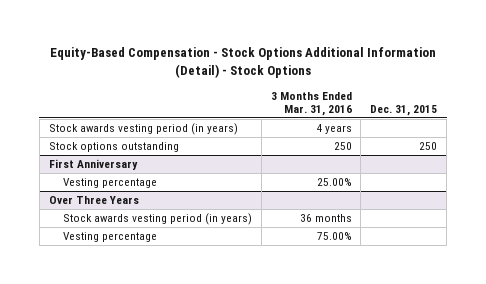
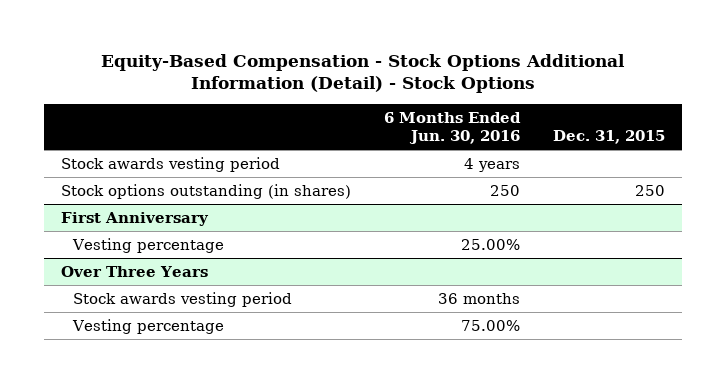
[270,91,352,116] 3 Months Ended Mar. 31, 2016 -> none
none -> [383,111,521,145] 6 Months Ended Jun. 30, 2016
[48,123,238,136] Stock awards vesting period (in years) -> [60,156,280,172] Stock awards vesting period
[48,142,179,153] Stock options outstanding -> [60,183,351,199] Stock options outstanding (in shares)
[62,213,252,226] Stock awards vesting period (in years) -> [72,291,292,307] Stock awards vesting period

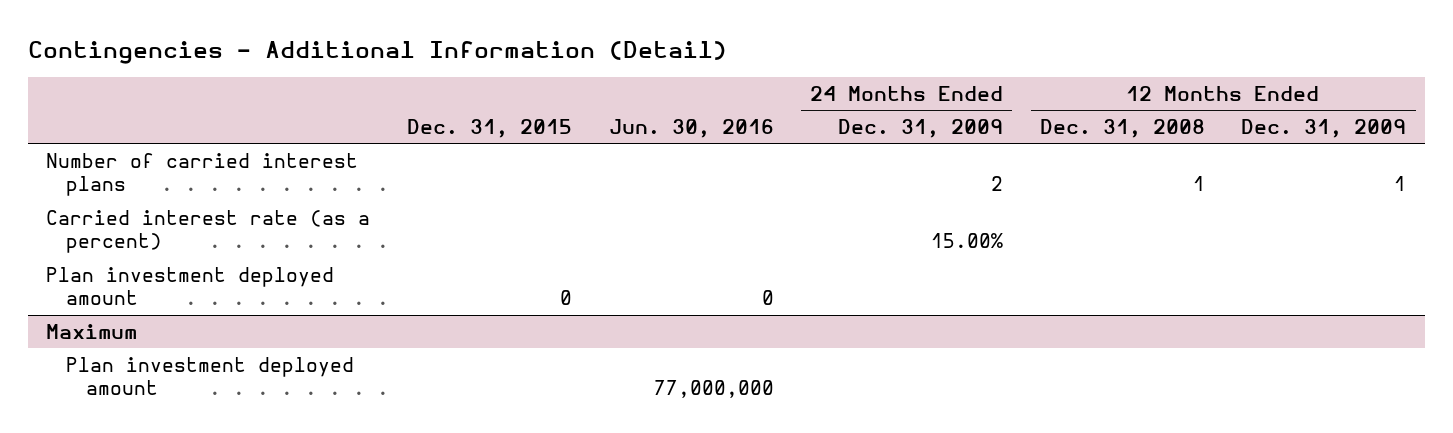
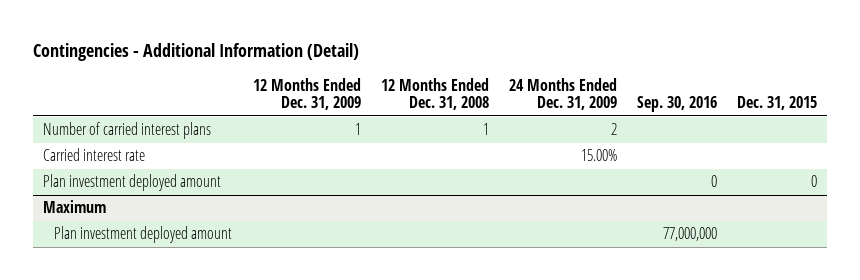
[608,118,774,138] Jun. 30, 2016 -> none
none -> [636,96,717,113] Sep. 30, 2016
[46,209,371,254] Carried interest rate (as a percent) -> [43,148,146,162] Carried interest rate

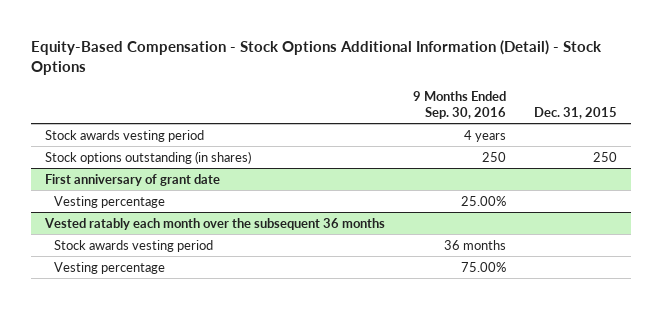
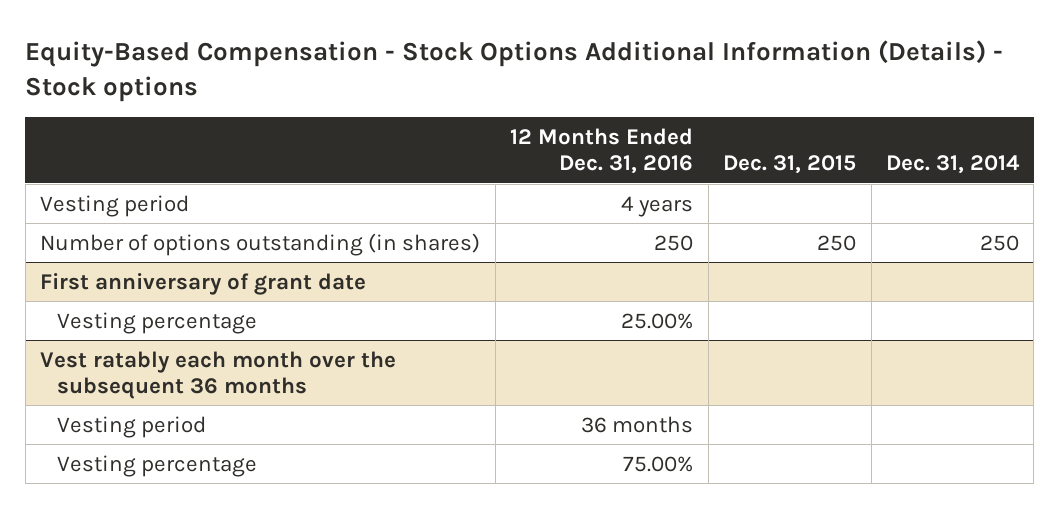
[31,39,603,75] Equity-Based Compensation - Stock Options Additional Information (Detail) - Stock Options -> [25,40,1004,103] Equity-Based Compensation - Stock Options Additional Information (Details) - Stock options
[412,90,506,120] 9 Months Ended Sep. 30, 2016 -> none
none -> [510,128,694,175] 12 Months Ended Dec. 31, 2016
none -> [885,155,1020,175] Dec. 31, 2014
[45,129,205,142] Stock awards vesting period -> [40,194,190,217] Vesting period
[45,150,252,164] Stock options outstanding (in shares) -> [40,232,481,256] Number of options outstanding (in shares)
[44,217,386,230] Vested ratably each month over the subsequent 36 months -> [40,350,397,399] Vest ratably each month over the subsequent 36 months
[54,239,214,252] Stock awards vesting period -> [57,415,207,438] Vesting period

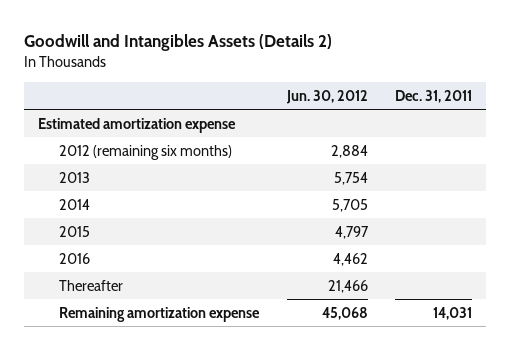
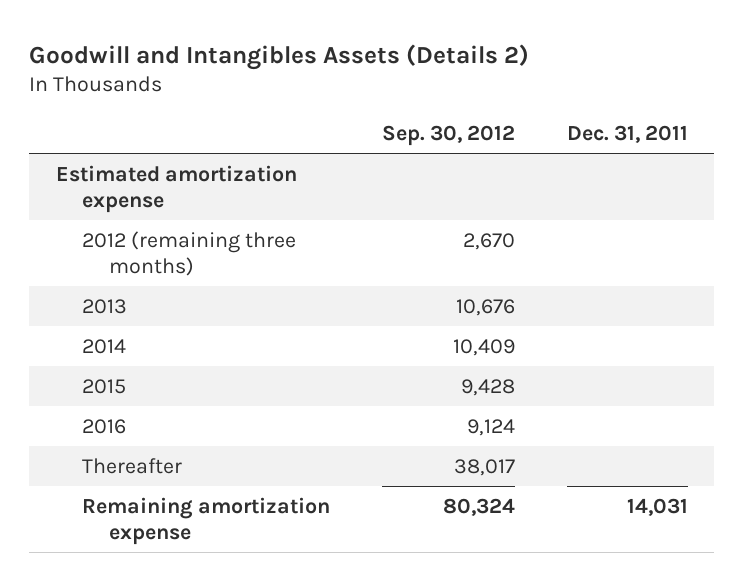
[285,89,368,104] Jun. 30, 2012 -> none
none -> [382,124,516,146] Sep. 30, 2012
[59,144,233,160] 2012 (remaining six months) -> [82,230,297,276] 2012 (remaining three months)

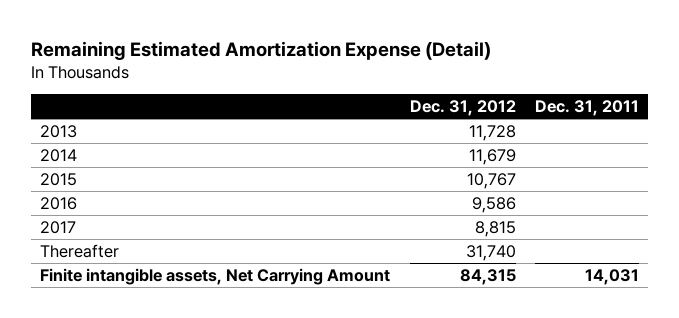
[29,43,530,70] Goodwill and Intangibles Assets (Details 2) -> [30,41,491,61] Remaining Estimated Amortization Expense (Detail)
[382,124,516,146] Sep. 30, 2012 -> none
none -> [409,100,516,117] Dec. 31, 2012
[55,164,297,213] Estimated amortization expense -> none
[82,230,297,276] 2012 (remaining three months) -> none
none -> [40,220,77,234] 2017
[82,496,331,545] Remaining amortization expense -> [40,267,391,285] Finite intangible assets, Net Carrying Amount

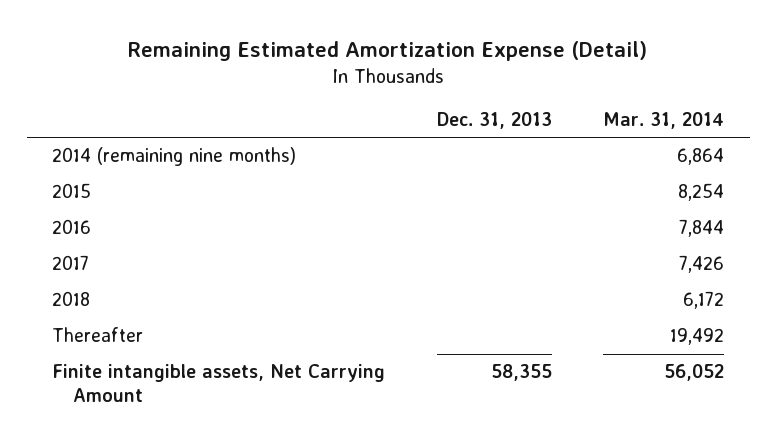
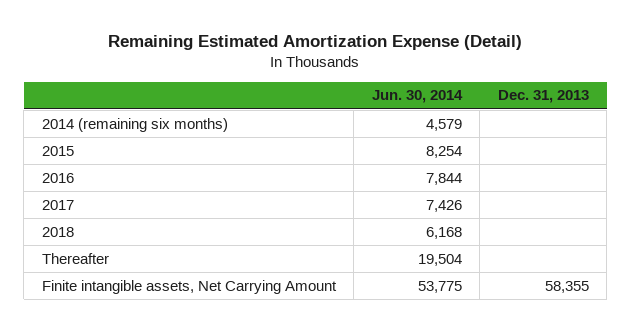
[603,112,725,130] Mar. 31, 2014 -> none
none -> [371,90,463,104] Jun. 30, 2014
[52,147,297,167] 2014 (remaining nine months) -> [41,117,228,132] 2014 (remaining six months)

